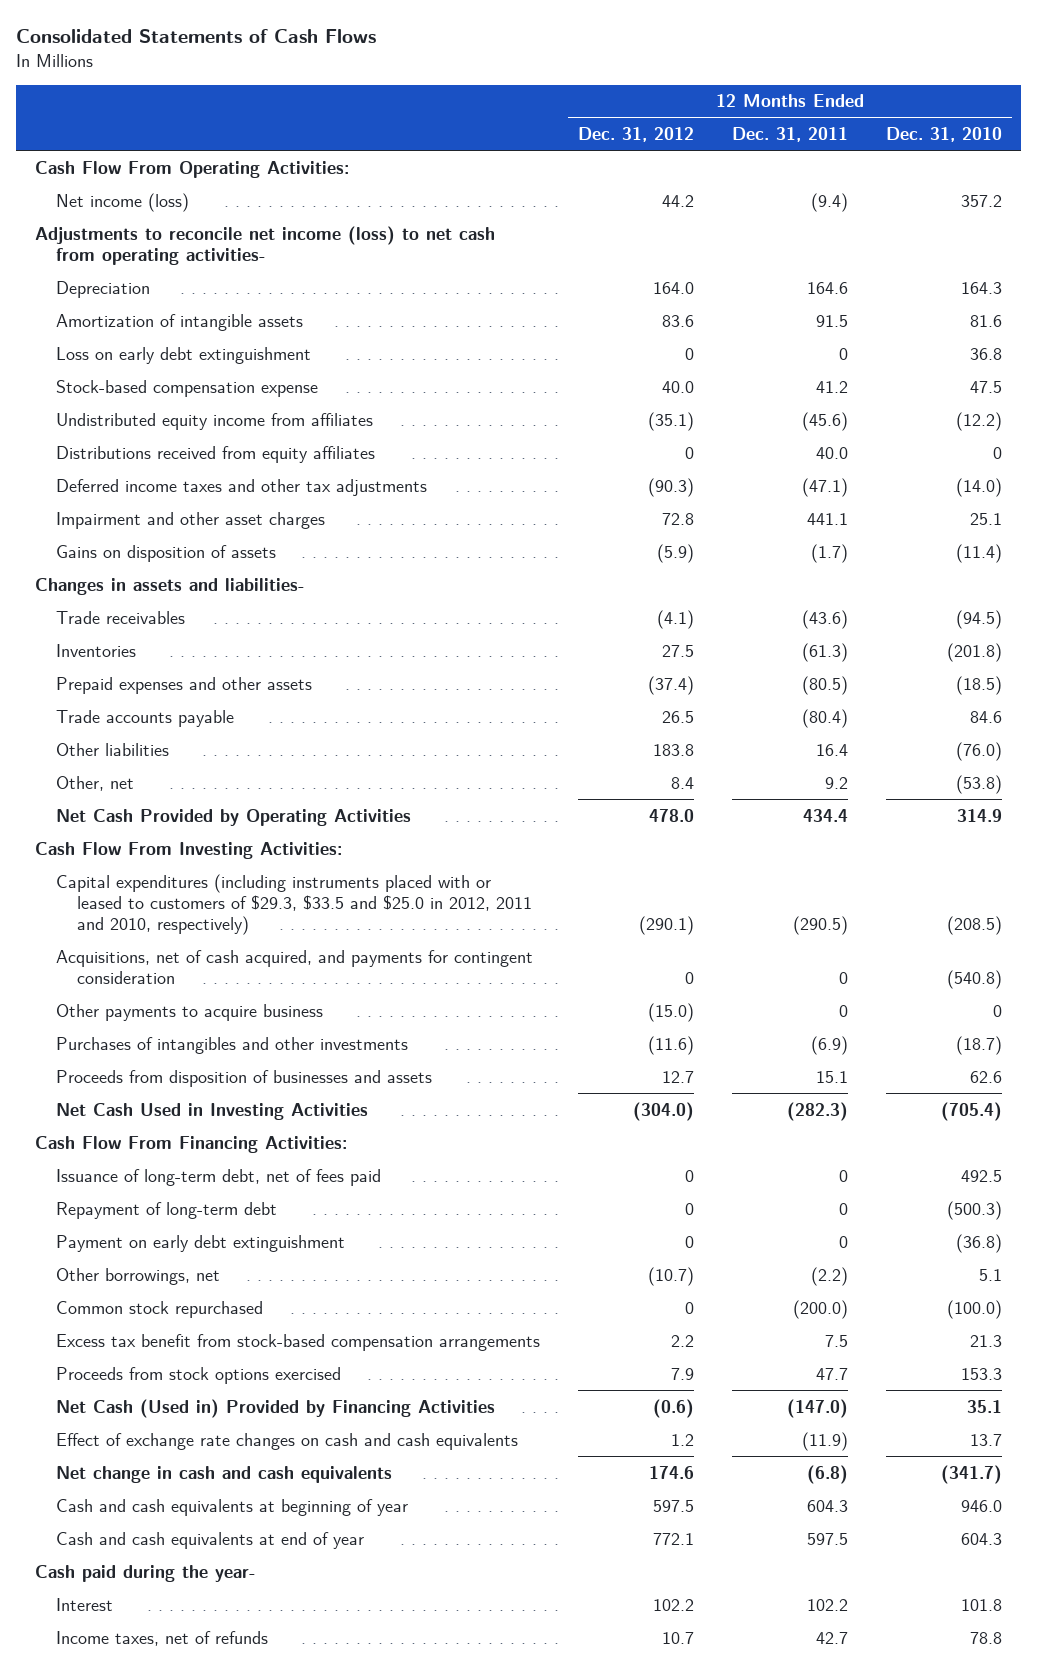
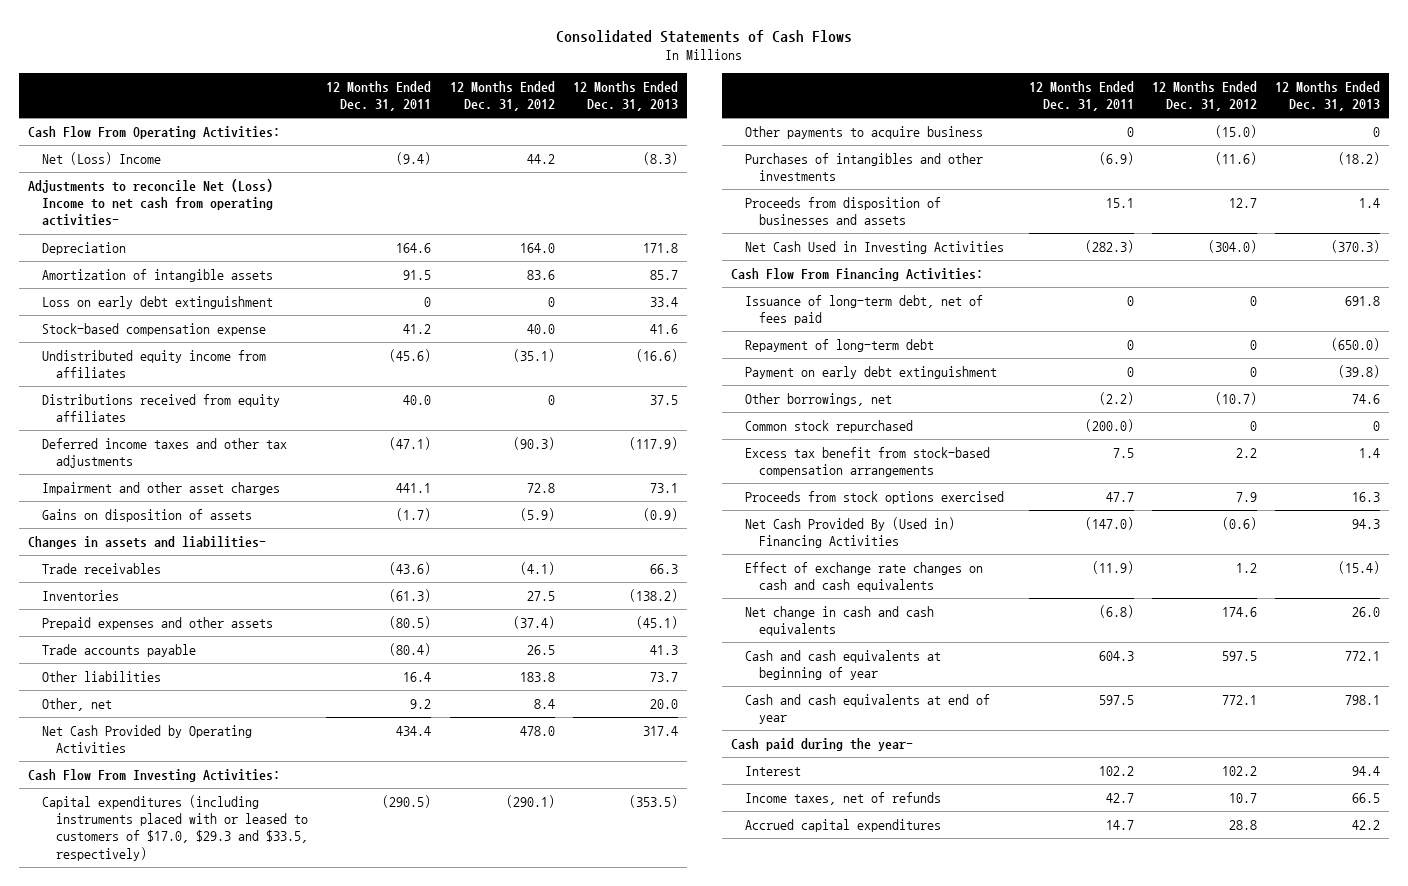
[886,126,1003,142] Dec. 31, 2010 -> none
none -> [572,81,678,112] 12 Months Ended Dec. 31, 2013
[55,192,189,212] Net income (loss) -> [42,151,162,165] Net (Loss) Income
[35,225,496,265] Adjustments to reconcile net income (loss) to net cash from operating activities- -> [28,178,274,227] Adjustments to reconcile Net (Loss) Income to net cash from operating activities-
[55,949,533,984] Acquisitions, net of cash acquired, and payments for contingent consideration -> none
[55,873,532,935] Capital expenditures (including instruments placed with or leased to customers of $29.3, $33.5 and $25.0 in 2012, 2011 and 2010, respectively) -> [42,794,309,861] Capital expenditures (including instruments placed with or leased to customers of $17.0, $29.3 and $33.5, respectively)
[55,1398,495,1418] Net Cash (Used in) Provided by Financing Activities -> [744,516,955,549] Net Cash Provided By (Used in) Financing Activities
none -> [744,818,941,832] Accrued capital expenditures

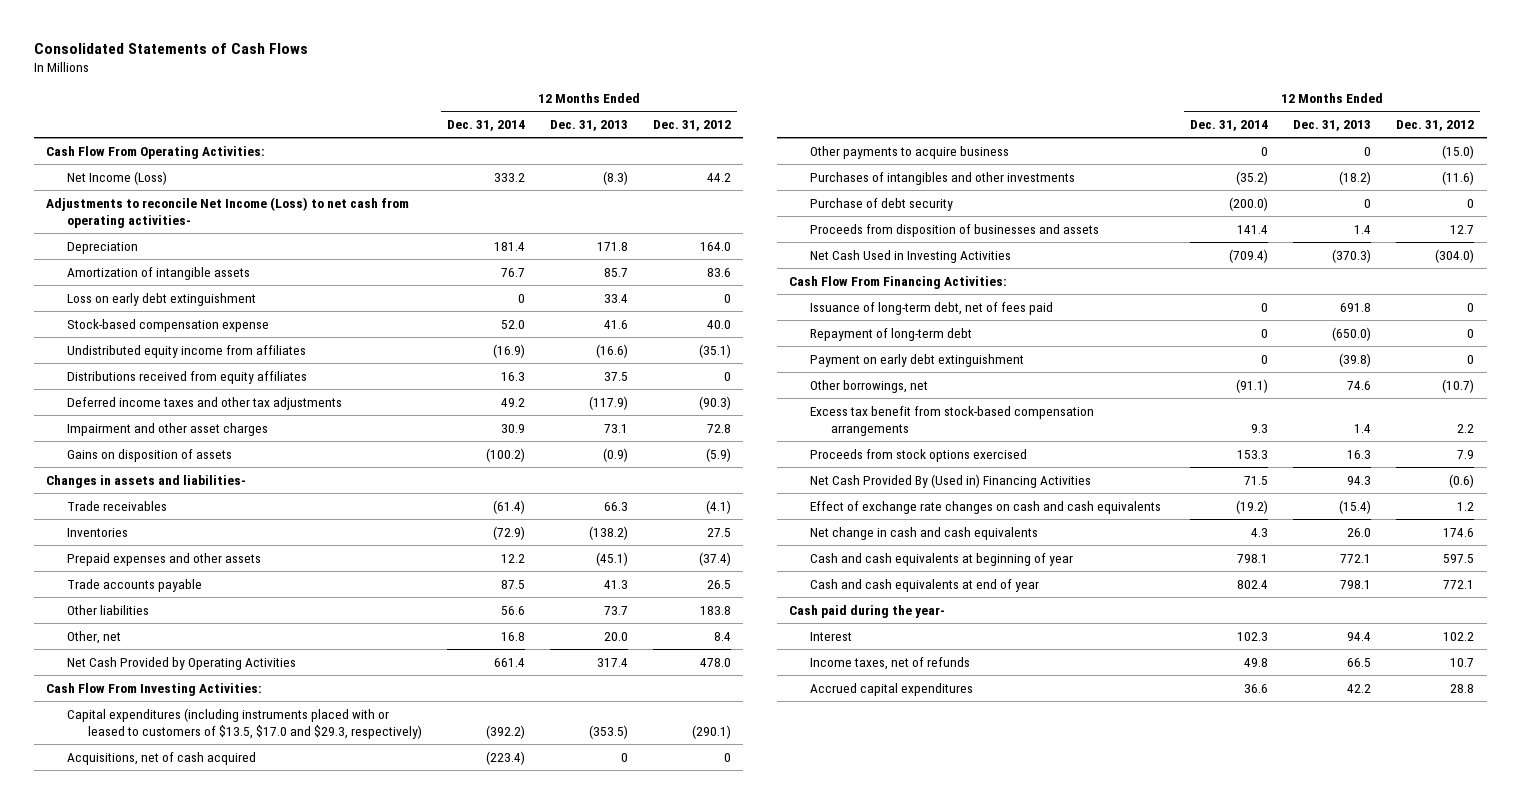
[326,81,432,112] 12 Months Ended Dec. 31, 2011 -> none
none -> [446,119,525,131] Dec. 31, 2014
[42,151,162,165] Net (Loss) Income -> [66,170,167,185] Net Income (Loss)
[28,178,274,227] Adjustments to reconcile Net (Loss) Income to net cash from operating activities- -> [46,196,410,228] Adjustments to reconcile Net Income (Loss) to net cash from operating activities-
[42,794,309,861] Capital expenditures (including instruments placed with or leased to customers of $17.0, $29.3 and $33.5, respectively) -> [66,707,422,739] Capital expenditures (including instruments placed with or leased to customers of $13.5, $17.0 and $29.3, respectively)
none -> [66,751,256,765] Acquisitions, net of cash acquired
none -> [810,197,954,211] Purchase of debt security
[744,419,913,433] Common stock repurchased -> none

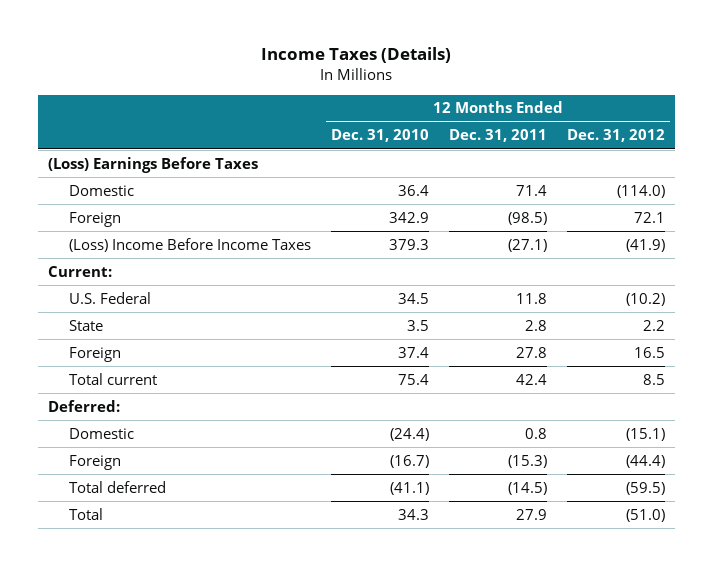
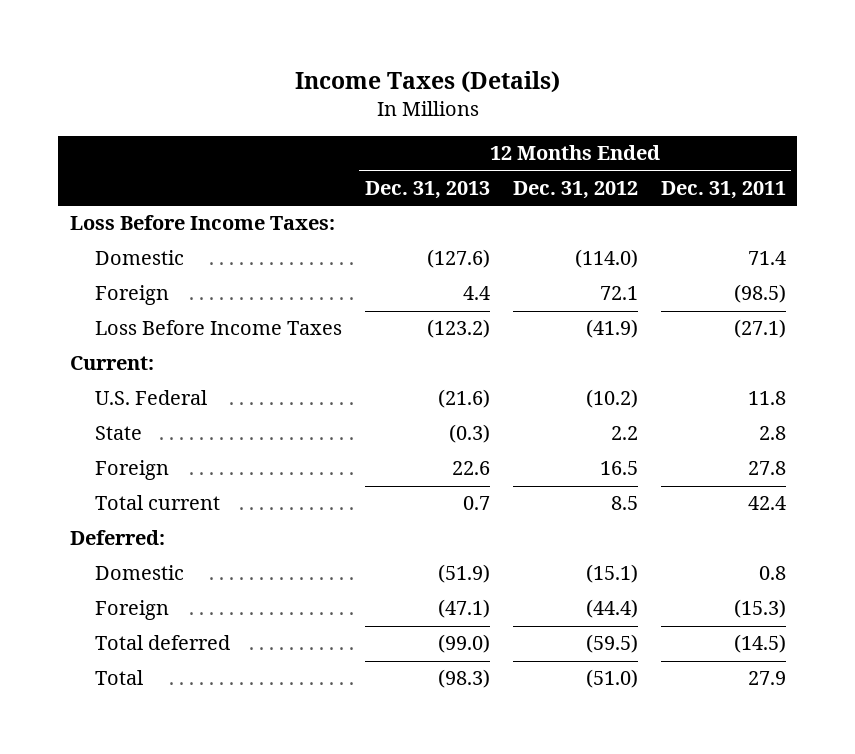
[330,129,429,143] Dec. 31, 2010 -> none
none -> [365,180,491,199] Dec. 31, 2013
[47,156,258,173] (Loss) Earnings Before Taxes -> [69,215,335,231] Loss Before Income Taxes:
[68,237,311,252] (Loss) Income Before Income Taxes -> [95,320,343,336] Loss Before Income Taxes

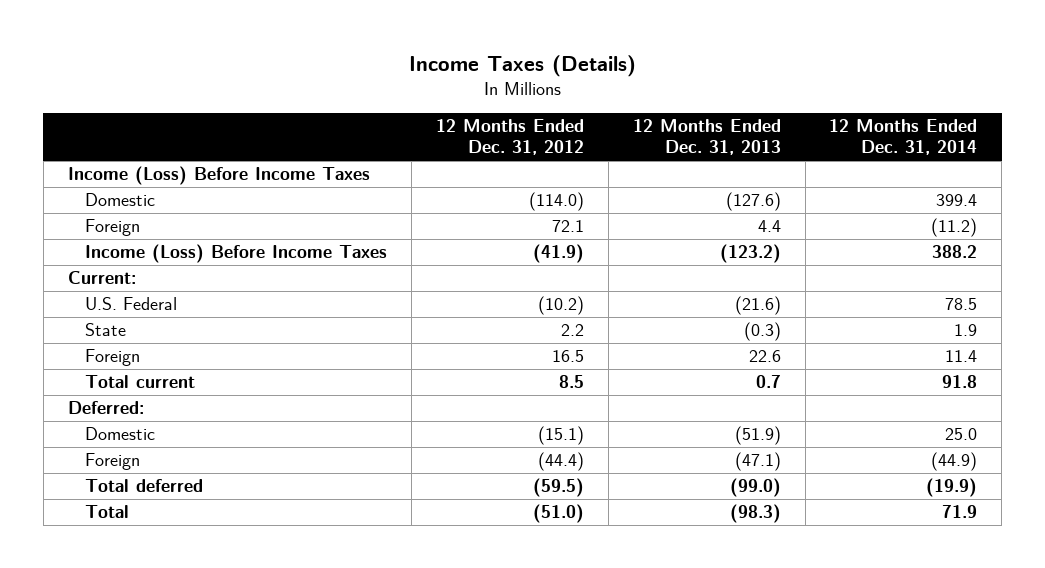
[660,180,786,199] Dec. 31, 2011 -> none
none -> [829,119,978,156] 12 Months Ended Dec. 31, 2014
[69,215,335,231] Loss Before Income Taxes: -> [67,166,370,186] Income (Loss) Before Income Taxes
[95,320,343,336] Loss Before Income Taxes -> [84,244,387,264] Income (Loss) Before Income Taxes

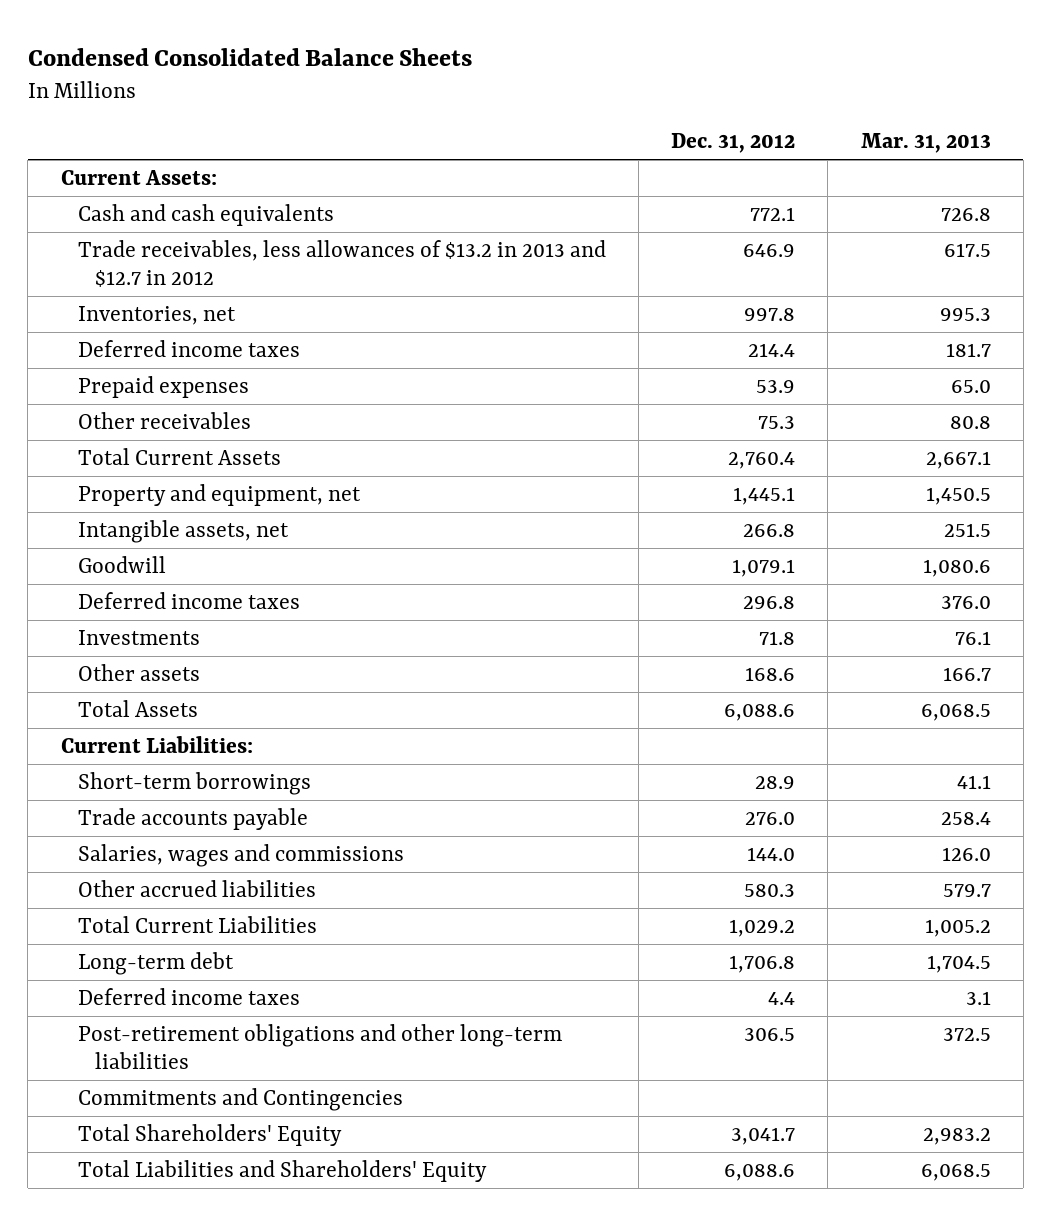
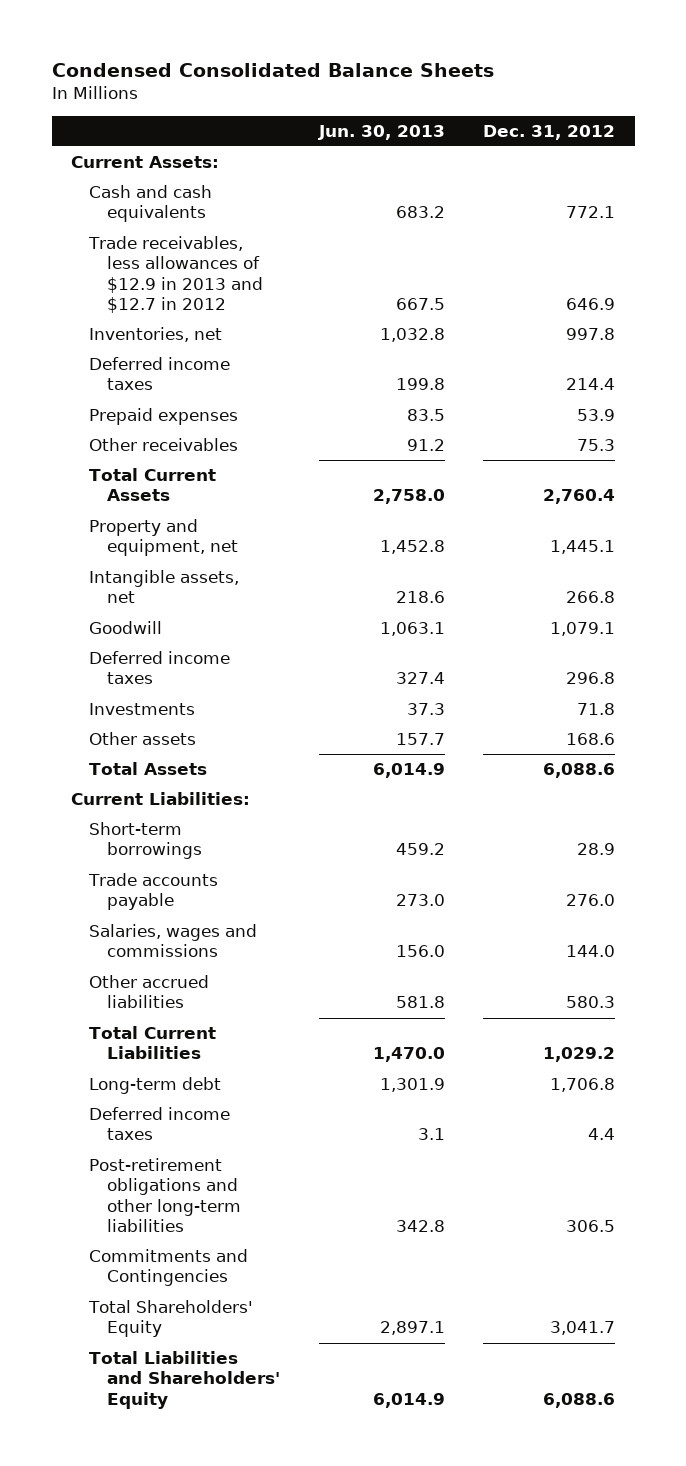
[860,133,991,154] Mar. 31, 2013 -> none
none -> [317,124,445,140] Jun. 30, 2013
[77,240,606,288] Trade receivables, less allowances of $13.2 in 2013 and $12.7 in 2012 -> [88,236,264,314] Trade receivables, less allowances of $12.9 in 2013 and $12.7 in 2012

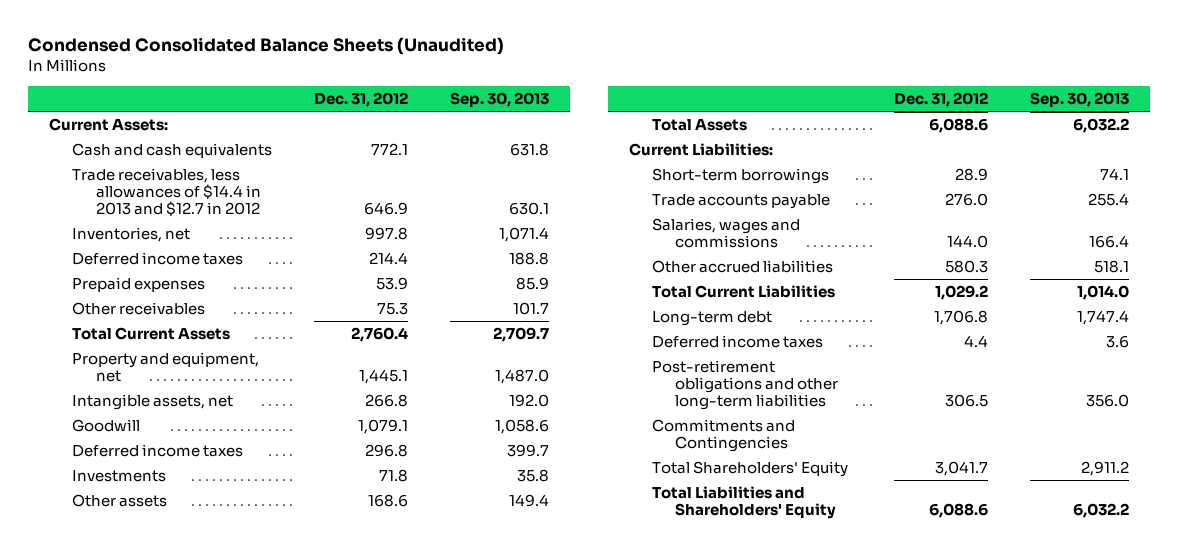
[51,63,494,78] Condensed Consolidated Balance Sheets -> [28,37,505,56] Condensed Consolidated Balance Sheets (Unaudited)
[317,124,445,140] Jun. 30, 2013 -> none
none -> [450,92,550,108] Sep. 30, 2013
[88,236,264,314] Trade receivables, less allowances of $12.9 in 2013 and $12.7 in 2012 -> [72,167,261,217] Trade receivables, less allowances of $14.4 in 2013 and $12.7 in 2012

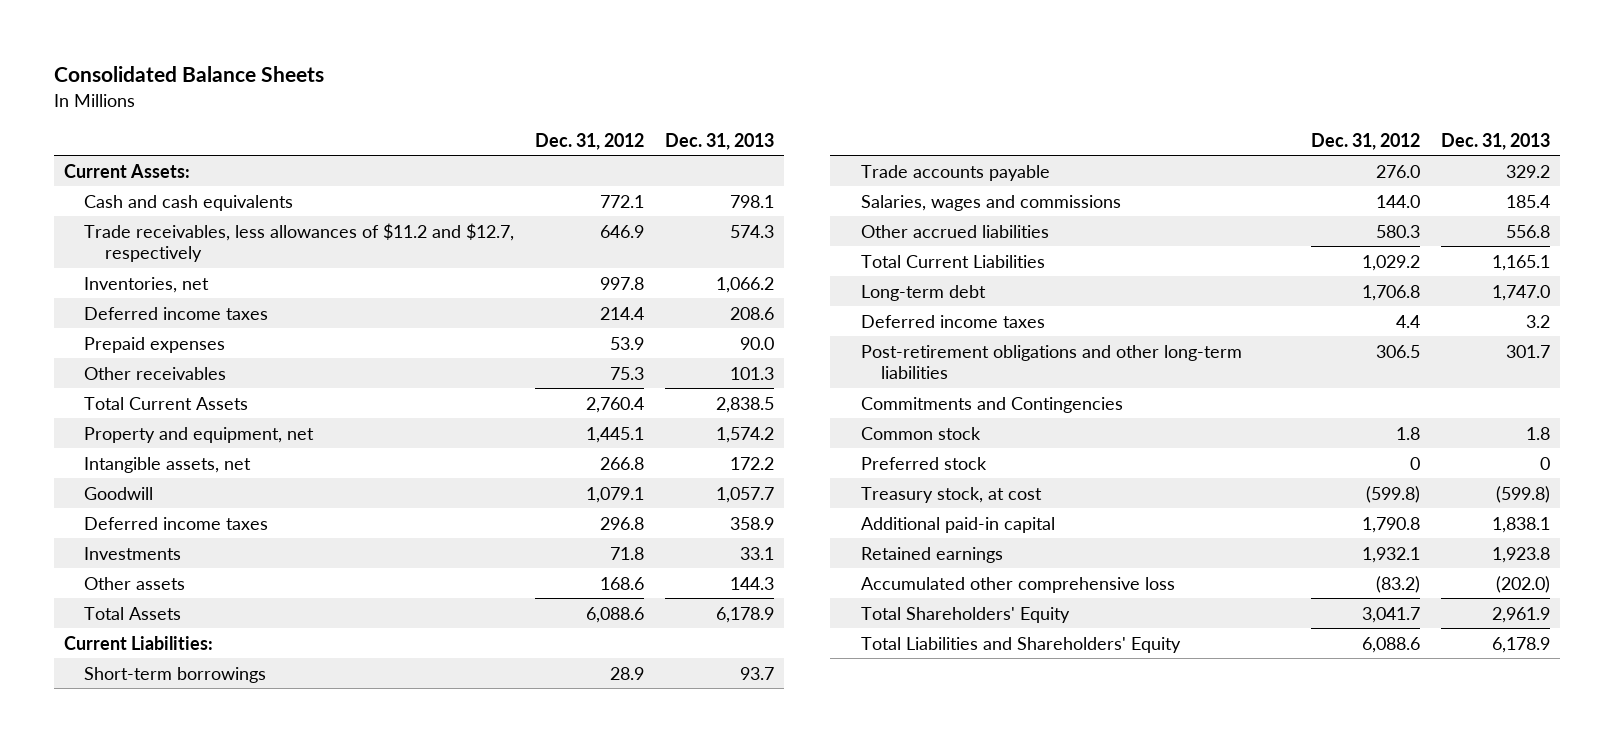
[28,37,505,56] Condensed Consolidated Balance Sheets (Unaudited) -> [53,66,324,83] Consolidated Balance Sheets
[450,92,550,108] Sep. 30, 2013 -> none
none -> [664,132,774,150] Dec. 31, 2013
[72,167,261,217] Trade receivables, less allowances of $14.4 in 2013 and $12.7 in 2012 -> [84,222,515,263] Trade receivables, less allowances of $11.2 and $12.7, respectively
none -> [860,426,981,440] Common stock
none -> [860,456,987,470] Preferred stock
none -> [860,486,1042,503] Treasury stock, at cost
none -> [860,516,1055,533] Additional paid-in capital
none -> [860,546,1003,563] Retained earnings
none -> [860,576,1175,593] Accumulated other comprehensive loss

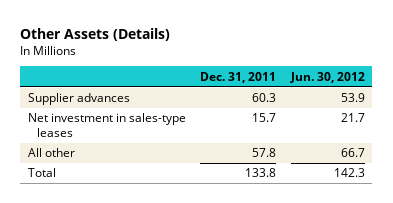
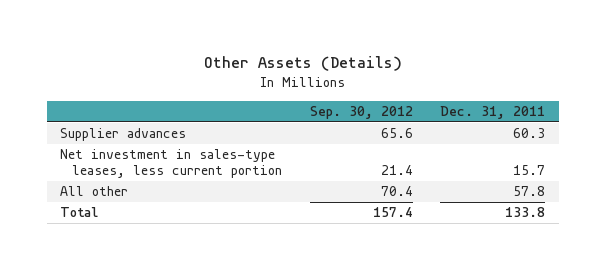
[289,71,365,83] Jun. 30, 2012 -> none
none -> [309,106,413,120] Sep. 30, 2012
[27,113,186,138] Net investment in sales-type leases -> [60,149,283,179] Net investment in sales-type leases, less current portion

